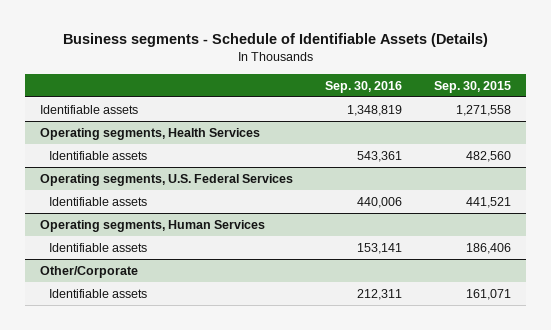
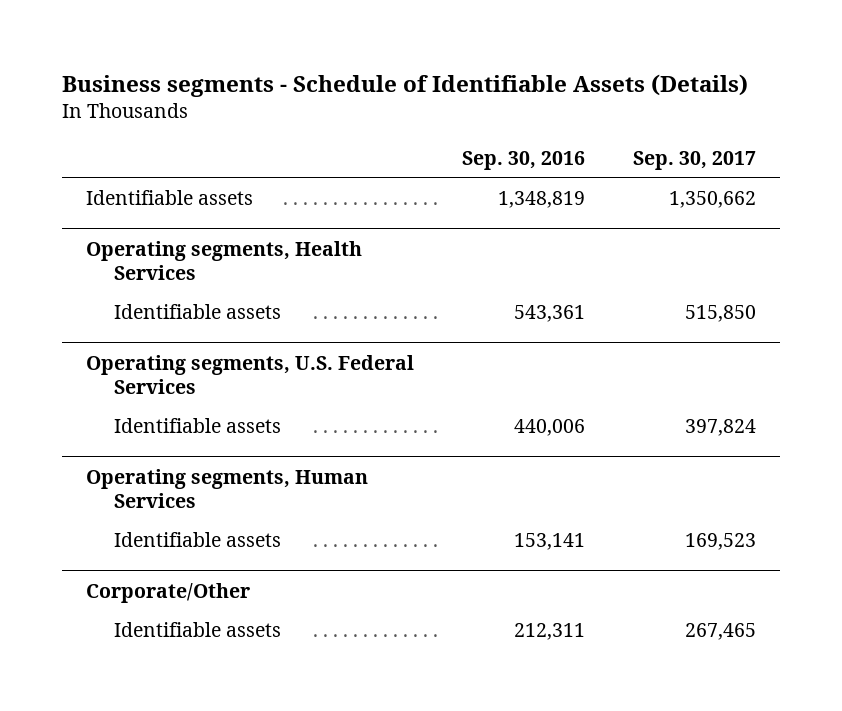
[433,80,511,93] Sep. 30, 2015 -> none
none -> [632,150,756,170] Sep. 30, 2017
[40,265,139,278] Other/Corporate -> [86,582,251,603] Corporate/Other

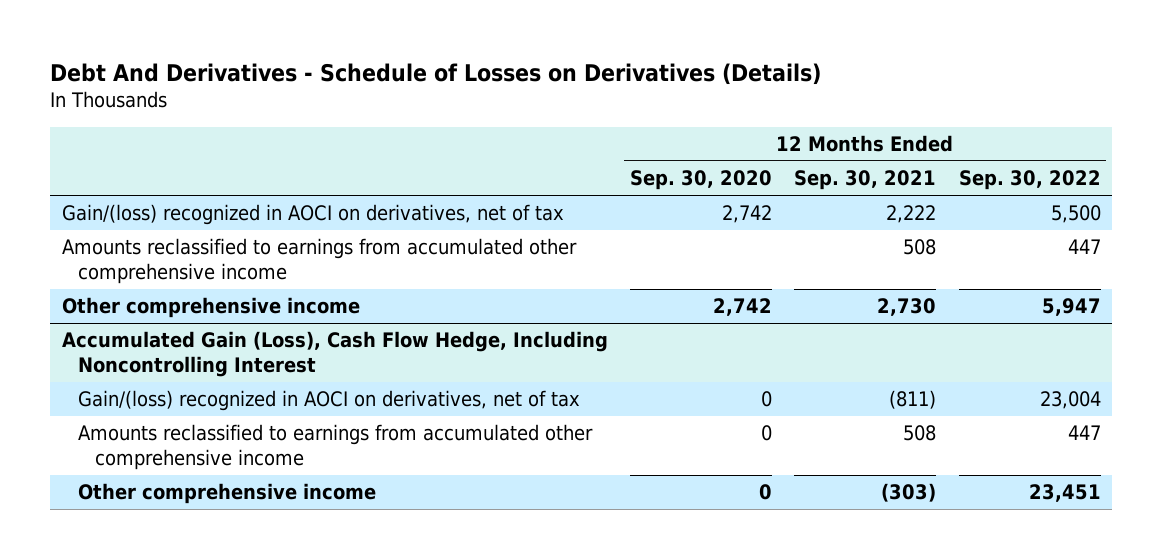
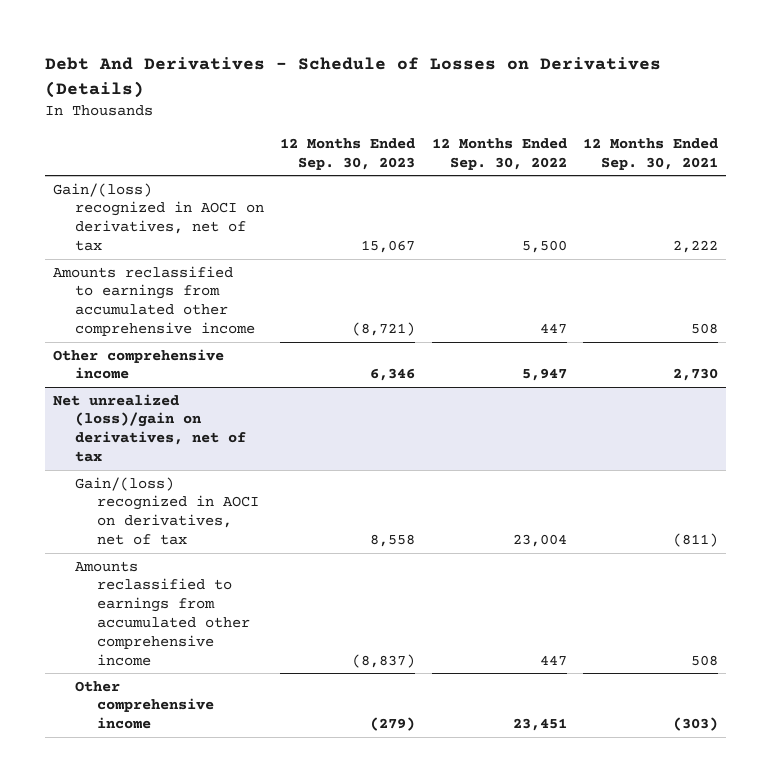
[629,170,772,191] Sep. 30, 2020 -> none
none -> [280,137,416,170] 12 Months Ended Sep. 30, 2023
[61,331,608,378] Accumulated Gain (Loss), Cash Flow Hedge, Including Noncontrolling Interest -> [53,393,247,463] Net unrealized (loss)/gain on derivatives, net of tax

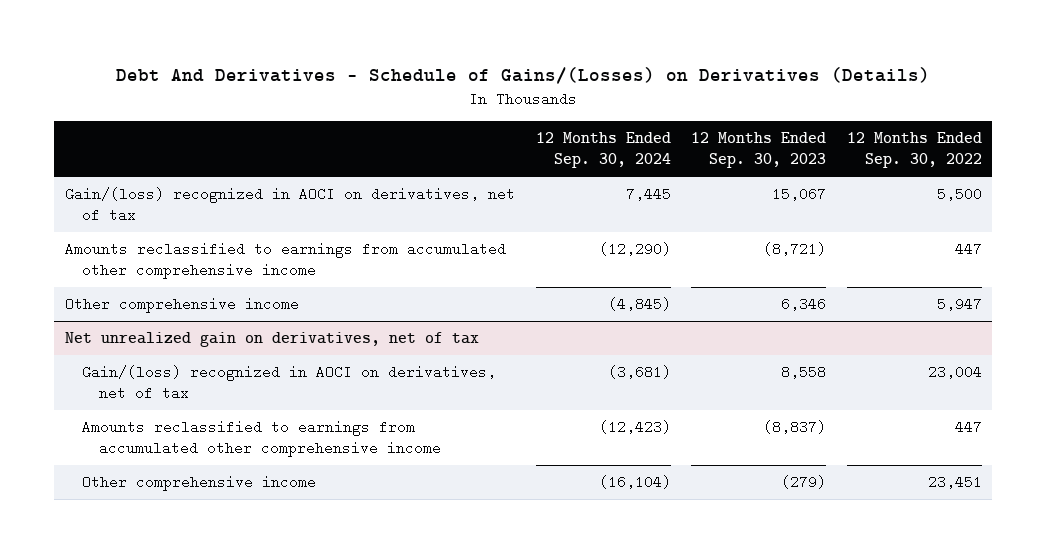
[44,57,661,98] Debt And Derivatives - Schedule of Losses on Derivatives (Details) -> [116,66,931,84] Debt And Derivatives - Schedule of Gains/(Losses) on Derivatives (Details)
[583,137,719,170] 12 Months Ended Sep. 30, 2021 -> none
none -> [535,132,671,169] 12 Months Ended Sep. 30, 2024
[53,393,247,463] Net unrealized (loss)/gain on derivatives, net of tax -> [64,332,479,348] Net unrealized gain on derivatives, net of tax

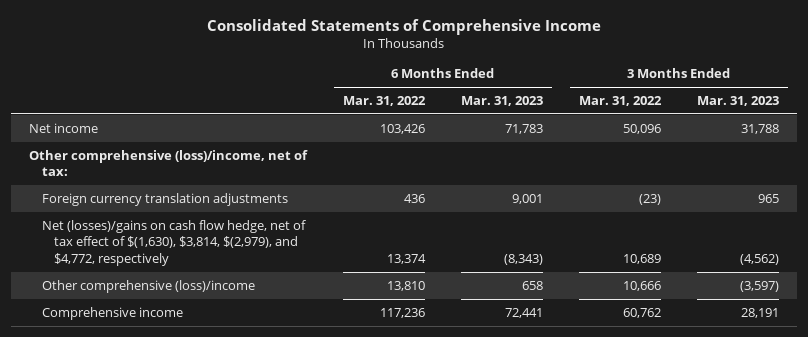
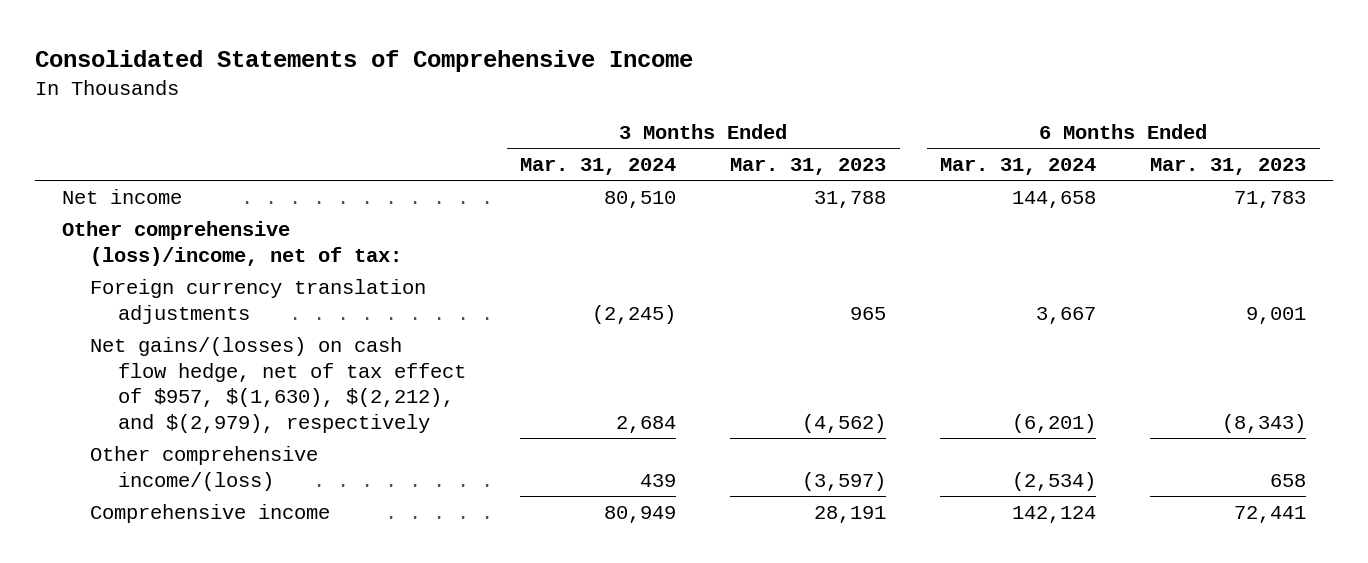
[343,95,427,106] Mar. 31, 2022 -> none
[579,95,663,106] Mar. 31, 2022 -> none
none -> [520,157,677,175] Mar. 31, 2024
none -> [940,157,1097,175] Mar. 31, 2024
[41,219,306,266] Net (losses)/gains on cash flow hedge, net of tax effect of $(1,630), $3,814, $(2,979), and $4,772, respectively -> [90,336,467,433] Net gains/(losses) on cash flow hedge, net of tax effect of $957, $(1,630), $(2,212), and $(2,979), respectively
[41,279,255,293] Other comprehensive (loss)/income -> [90,445,319,491] Other comprehensive income/(loss)

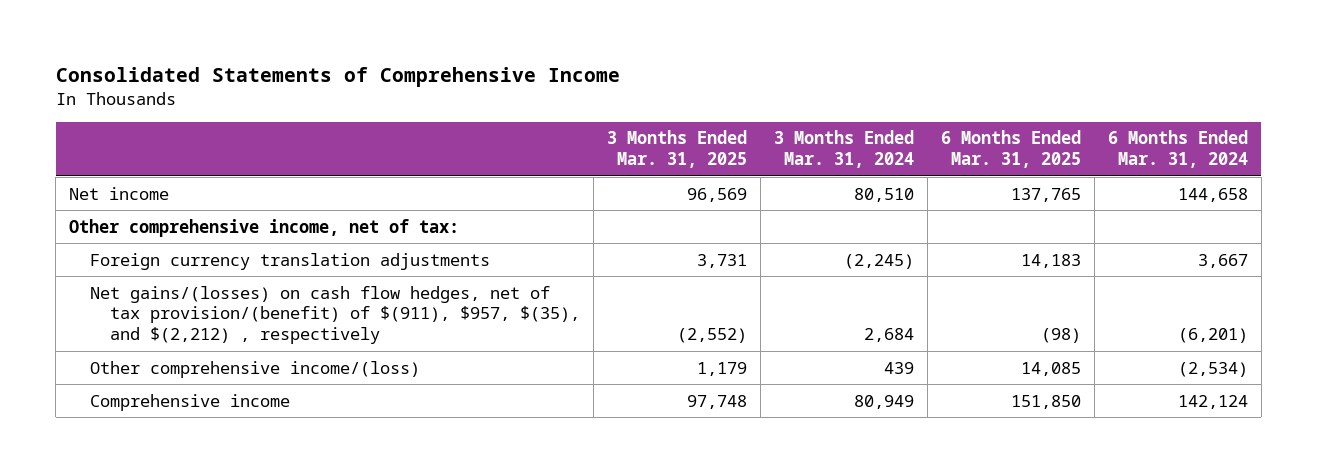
[730,157,887,175] Mar. 31, 2023 -> none
[1150,157,1307,175] Mar. 31, 2023 -> none
none -> [607,130,748,169] 3 Months Ended Mar. 31, 2025
none -> [940,130,1081,169] 6 Months Ended Mar. 31, 2025
[61,220,403,266] Other comprehensive (loss)/income, net of tax: -> [69,218,460,237] Other comprehensive income, net of tax:
[90,336,467,433] Net gains/(losses) on cash flow hedge, net of tax effect of $957, $(1,630), $(2,212), and $(2,979), respectively -> [89,285,581,345] Net gains/(losses) on cash flow hedges, net of tax provision/(benefit) of $(911), $957, $(35), and $(2,212) , respectively

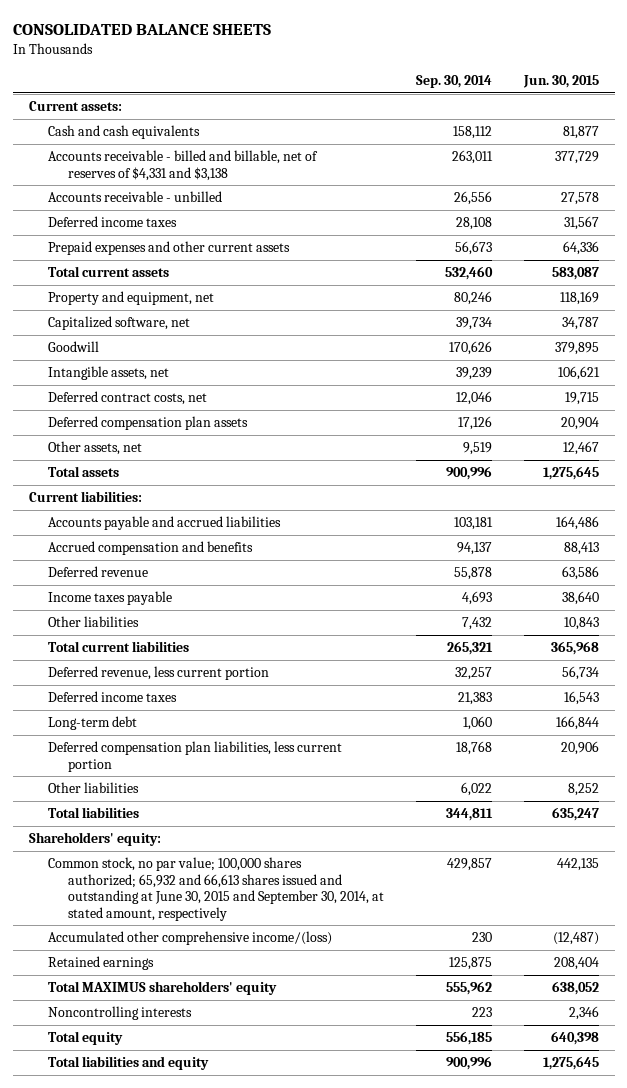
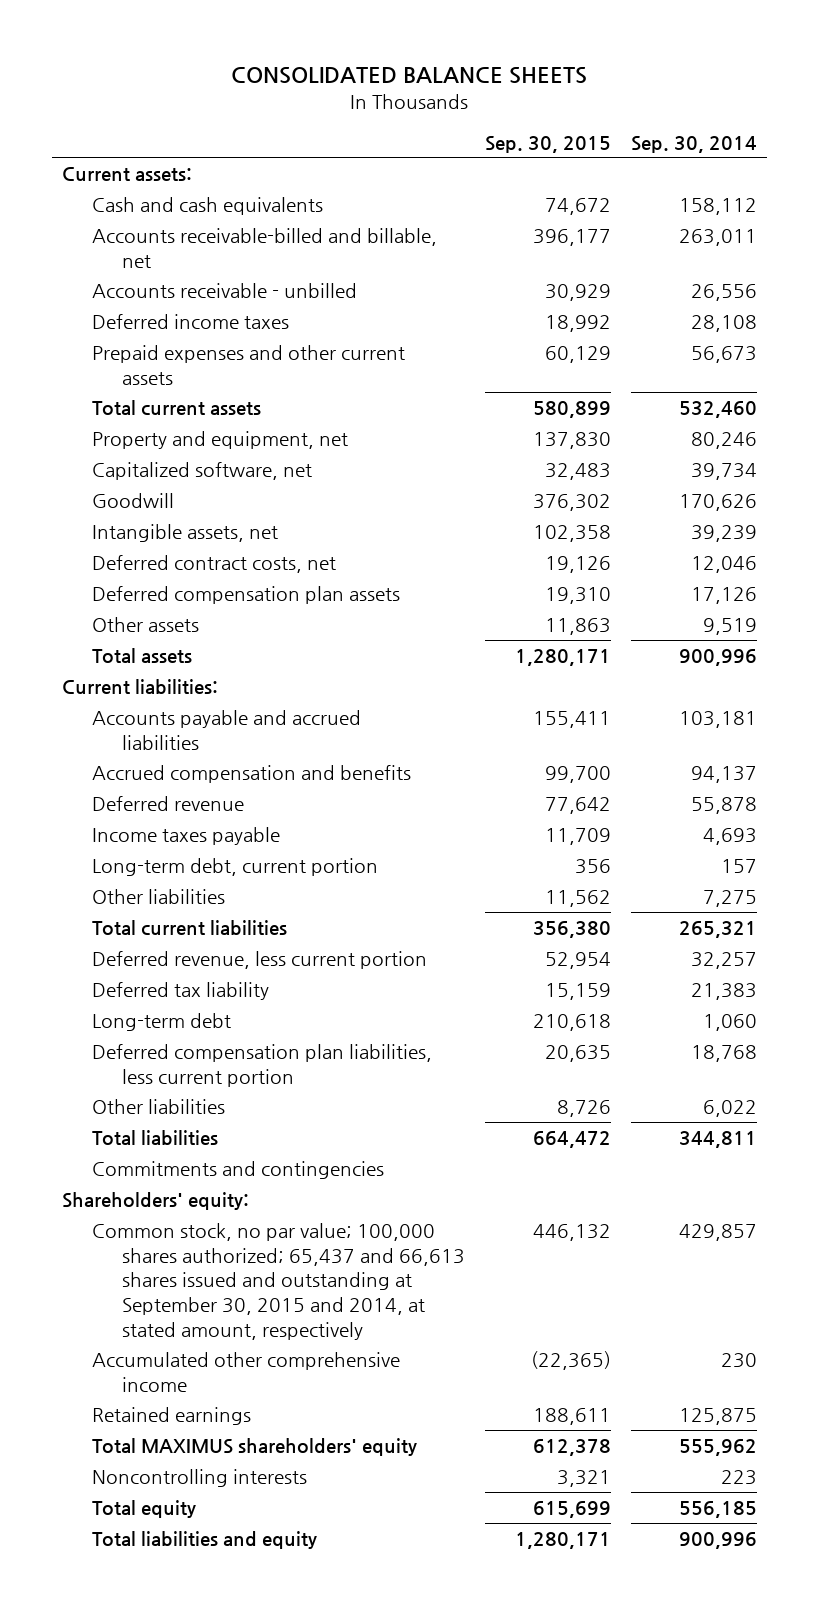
[522,75,599,89] Jun. 30, 2015 -> none
none -> [484,135,611,153] Sep. 30, 2015
[48,150,319,181] Accounts receivable - billed and billable, net of reserves of $4,331 and $3,138 -> [91,227,437,268] Accounts receivable-billed and billable, net
[48,441,143,456] Other assets, net -> [91,616,199,632] Other assets
none -> [91,857,378,876] Long-term debt, current portion
[462,617,493,631] 7,432 -> [702,889,757,907] 7,275
[48,691,178,703] Deferred income taxes -> [91,981,269,1000] Deferred tax liability
none -> [91,1160,384,1179] Commitments and contingencies
[48,857,385,921] Common stock, no par value; 100,000 shares authorized; 65,932 and 66,613 shares issued and outstanding at June 30, 2015 and September 30, 2014, at stated amount, respectively -> [91,1222,465,1340] Common stock, no par value; 100,000 shares authorized; 65,437 and 66,613 shares issued and outstanding at September 30, 2015 and 2014, at stated amount, respectively
[48,931,333,946] Accumulated other comprehensive income/(loss) -> [91,1351,400,1392] Accumulated other comprehensive income

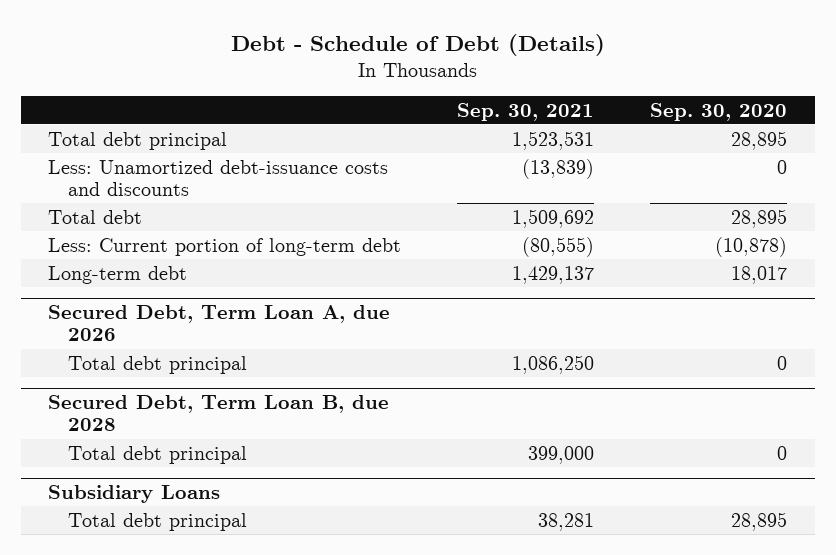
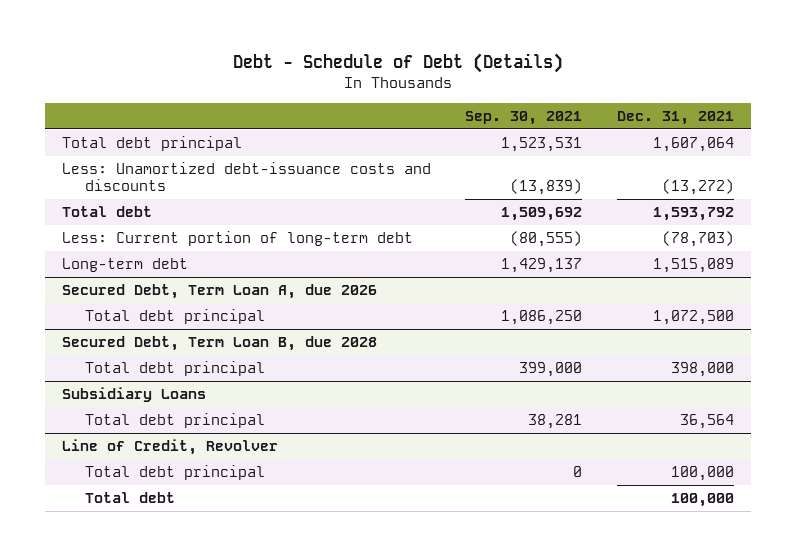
[650,102,788,121] Sep. 30, 2020 -> none
none -> [616,110,734,125] Dec. 31, 2021
none -> [62,439,279,456] Line of Credit, Revolver
none -> [85,465,266,481] Total debt principal
none -> [85,492,176,504] Total debt

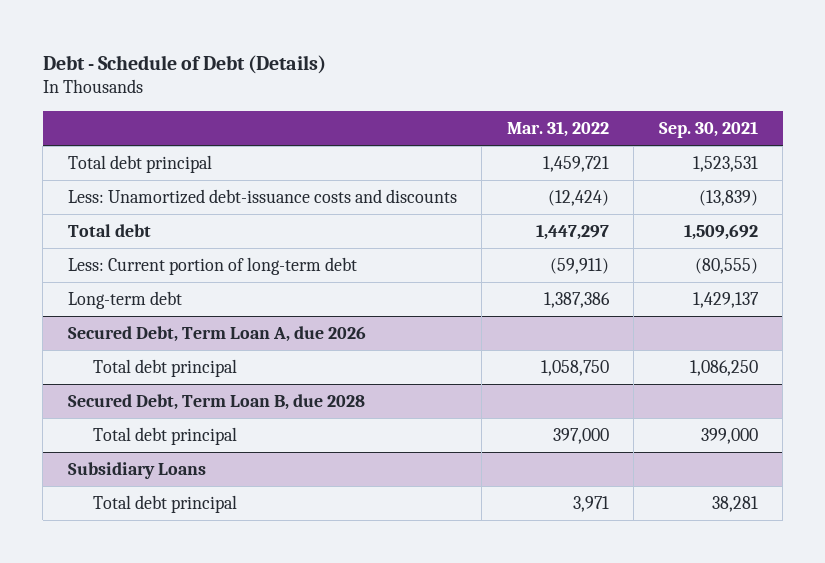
[616,110,734,125] Dec. 31, 2021 -> none
none -> [506,120,609,137] Mar. 31, 2022
[62,439,279,456] Line of Credit, Revolver -> none
[85,465,266,481] Total debt principal -> none
[85,492,176,504] Total debt -> none

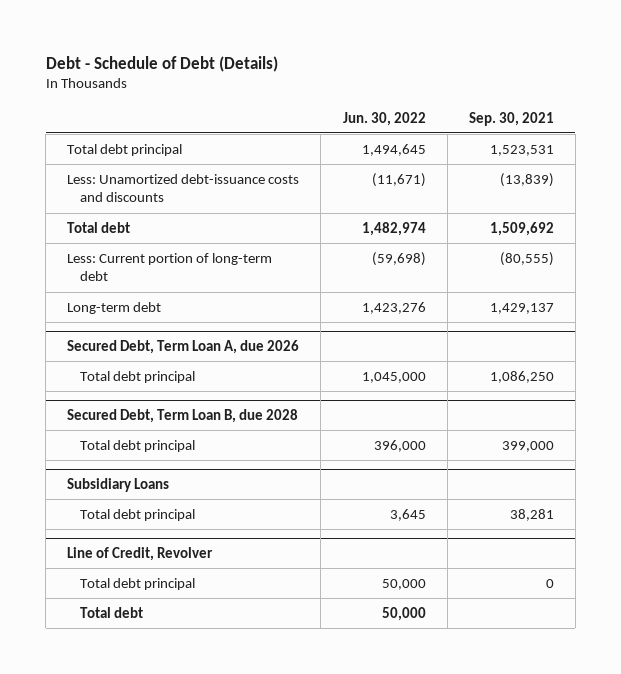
[506,120,609,137] Mar. 31, 2022 -> none
none -> [342,111,426,126] Jun. 30, 2022
none -> [67,547,214,562] Line of Credit, Revolver
none -> [79,577,195,590] Total debt principal
none -> [79,606,143,618] Total debt

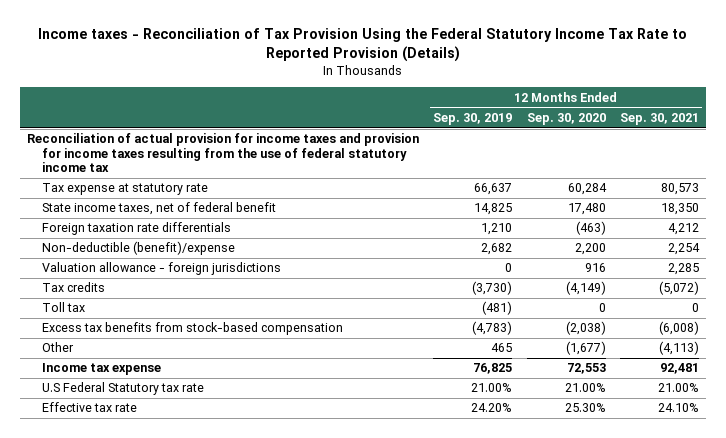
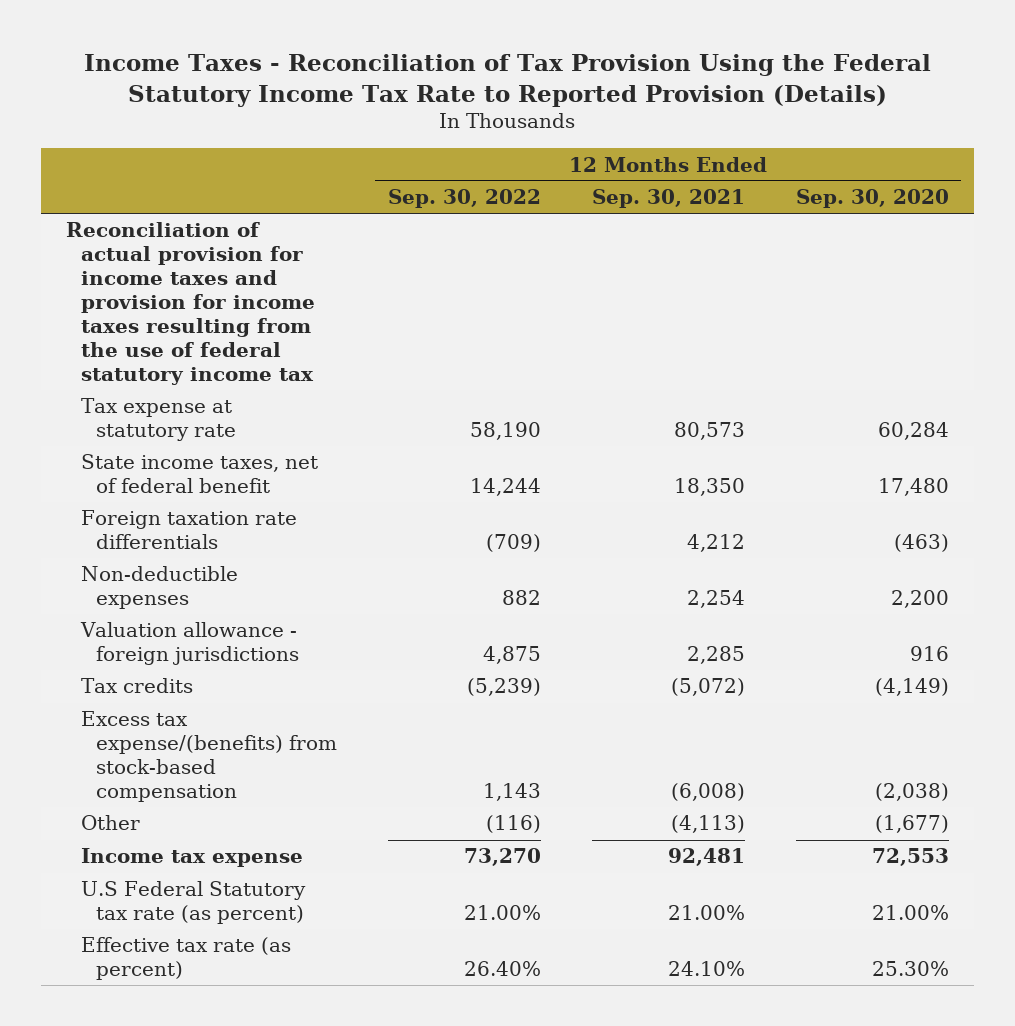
[38,28,688,63] Income taxes - Reconciliation of Tax Provision Using the Federal Statutory Income Tax Rate to Reported Provision (Details) -> [84,54,932,107] Income Taxes - Reconciliation of Tax Provision Using the Federal Statutory Income Tax Rate to Reported Provision (Details)
[433,112,513,125] Sep. 30, 2019 -> none
none -> [387,189,541,209] Sep. 30, 2022
[41,241,235,256] Non-deductible (benefit)/expense -> [80,566,238,610] Non-deductible expenses
[41,302,85,313] Toll tax -> none
[41,322,343,336] Excess tax benefits from stock-based compensation -> [80,711,337,802] Excess tax expense/(benefits) from stock-based compensation
[41,382,204,396] U.S Federal Statutory tax rate -> [80,881,306,925] U.S Federal Statutory tax rate (as percent)
[41,402,137,413] Effective tax rate -> [80,937,291,981] Effective tax rate (as percent)

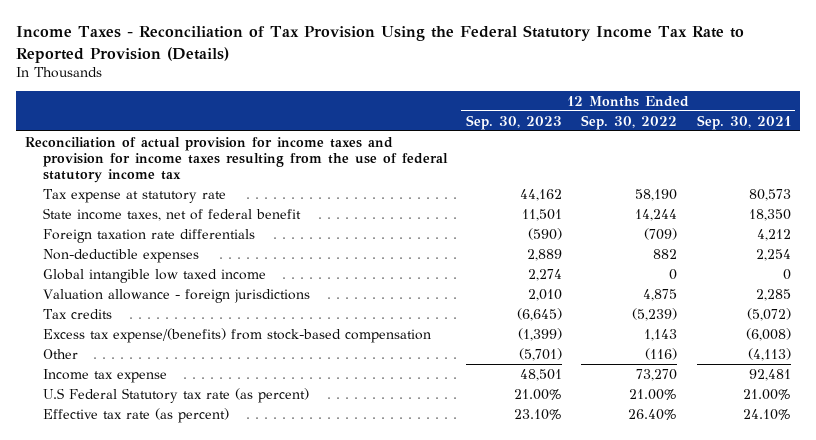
[795,189,949,209] Sep. 30, 2020 -> none
none -> [466,114,563,130] Sep. 30, 2023
none -> [42,268,266,283] Global intangible low taxed income

